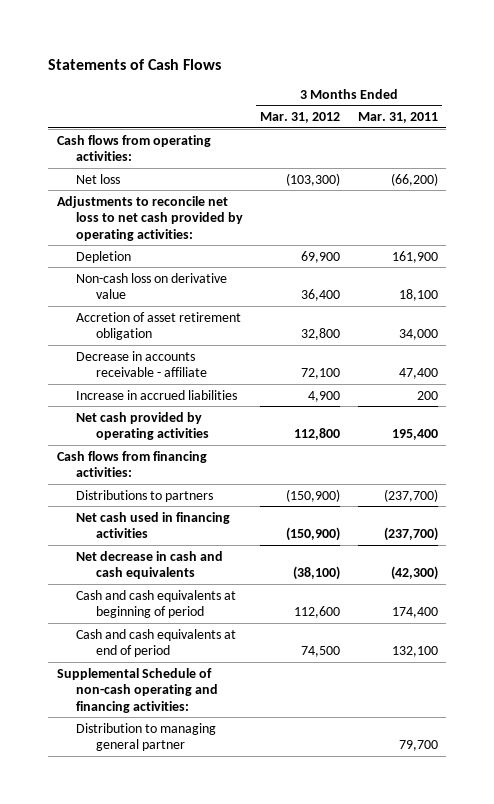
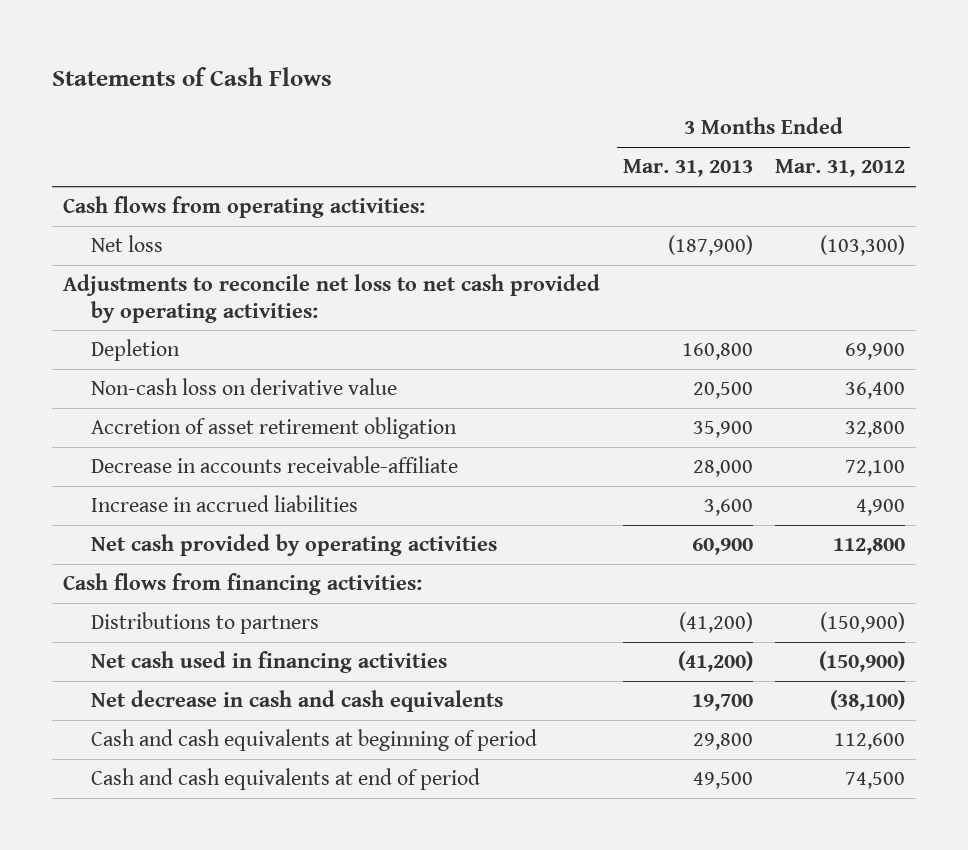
[357,112,438,124] Mar. 31, 2011 -> none
none -> [622,159,753,178] Mar. 31, 2013
[76,350,207,378] Decrease in accounts receivable - affiliate -> [91,456,459,474] Decrease in accounts receivable-affiliate
[56,667,219,713] Supplemental Schedule of non-cash operating and financing activities: -> none
[76,722,217,752] Distribution to managing general partner -> none

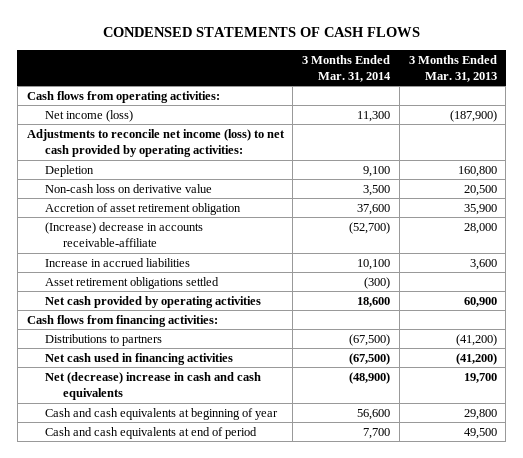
[52,67,333,87] Statements of Cash Flows -> [102,27,420,38] CONDENSED STATEMENTS OF CASH FLOWS
[774,159,905,178] Mar. 31, 2012 -> none
none -> [302,54,392,82] 3 Months Ended Mar. 31, 2014
[91,235,164,253] Net loss -> [44,109,133,122] Net income (loss)
[63,274,601,323] Adjustments to reconcile net loss to net cash provided by operating activities: -> [26,128,285,158] Adjustments to reconcile net income (loss) to net cash provided by operating activities:
[91,456,459,474] Decrease in accounts receivable-affiliate -> [44,221,203,248] (Increase) decrease in accounts receivable-affiliate
none -> [44,276,219,289] Asset retirement obligations settled
[91,690,504,713] Net decrease in cash and cash equivalents -> [44,371,261,401] Net (decrease) increase in cash and cash equivalents
[91,729,538,752] Cash and cash equivalents at beginning of period -> [44,407,278,420] Cash and cash equivalents at beginning of year

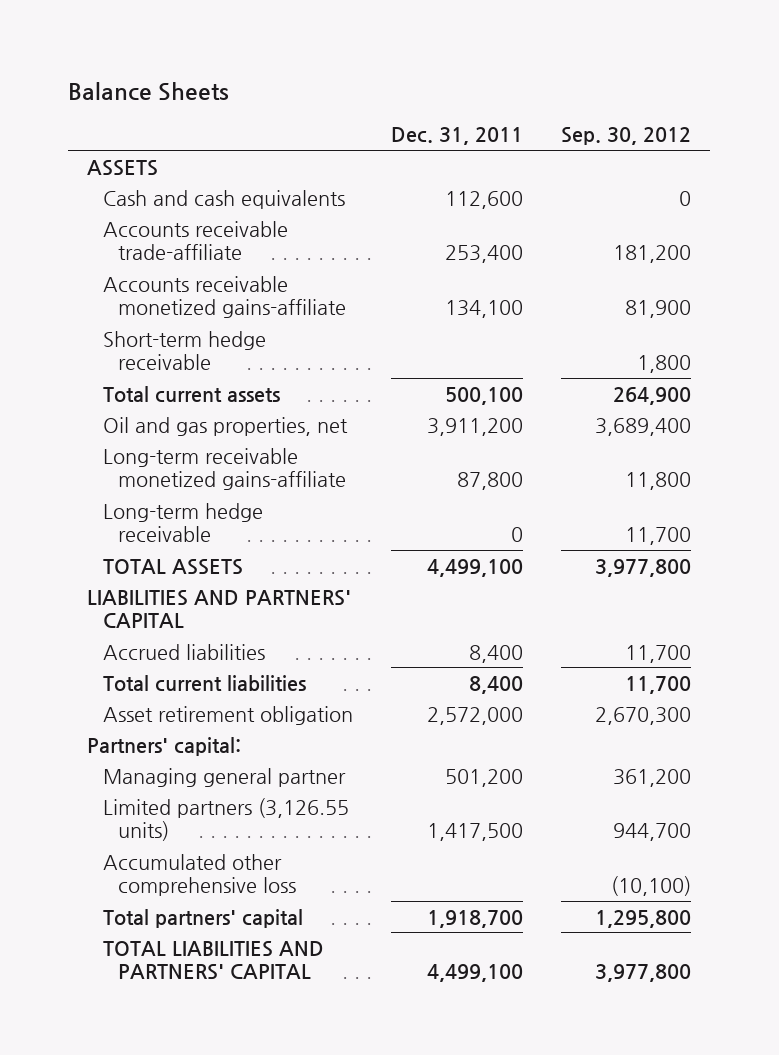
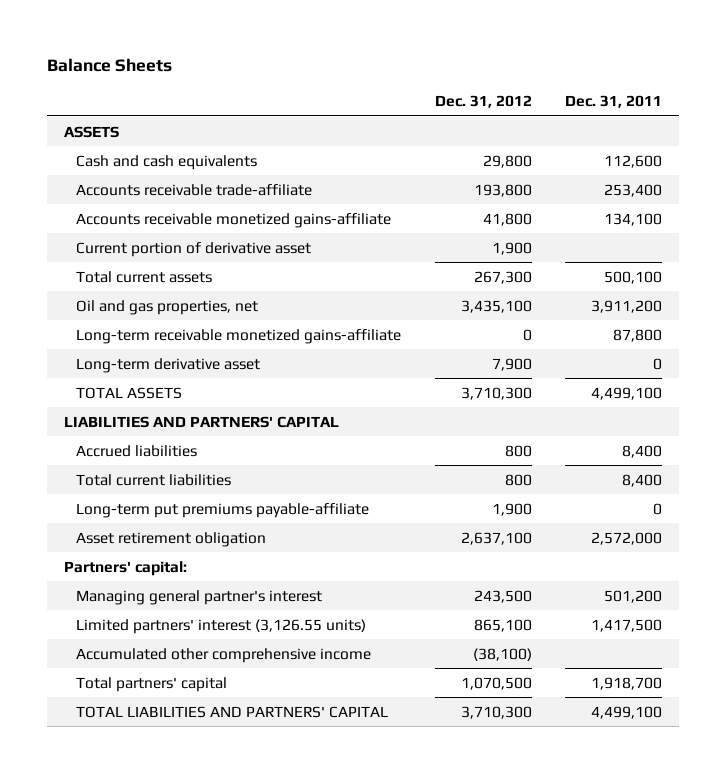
[561,127,692,146] Sep. 30, 2012 -> none
none -> [434,95,532,109] Dec. 31, 2012
[102,330,266,371] Short-term hedge receivable -> [76,241,312,257] Current portion of derivative asset
[102,502,263,543] Long-term hedge receivable -> [76,357,261,373] Long-term derivative asset
none -> [76,502,370,518] Long-term put premiums payable-affiliate
[102,767,346,787] Managing general partner -> [76,589,323,605] Managing general partner's interest
[102,797,349,842] Limited partners (3,126.55 units) -> [76,618,367,634] Limited partners' interest (3,126.55 units)
[102,853,296,897] Accumulated other comprehensive loss -> [76,647,372,663] Accumulated other comprehensive income

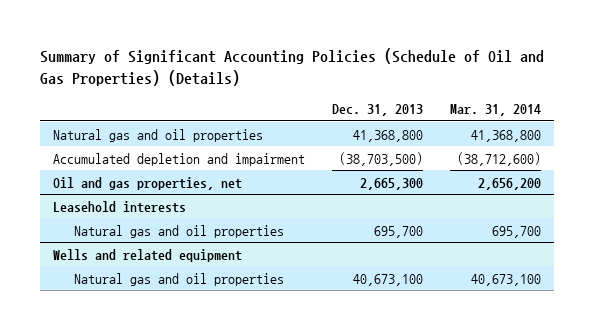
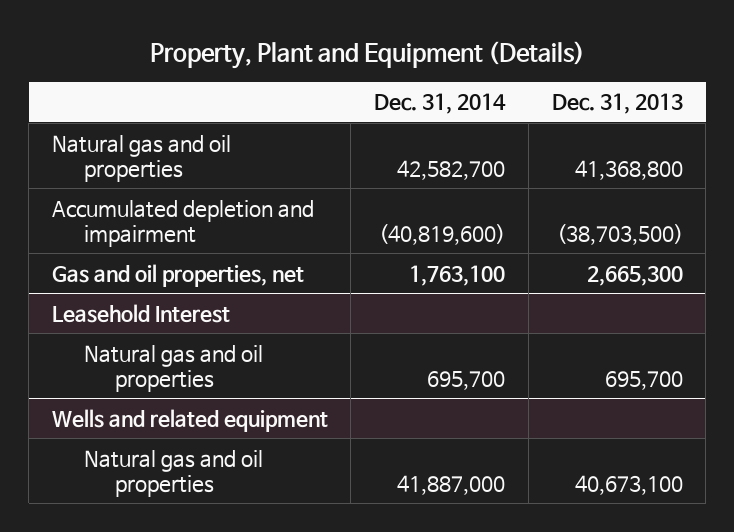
[39,48,544,86] Summary of Significant Accounting Policies (Schedule of Oil and Gas Properties) (Details) -> [150,40,586,69] Property, Plant and Equipment (Details)
[449,103,541,116] Mar. 31, 2014 -> none
none -> [374,93,507,115] Dec. 31, 2014
[53,176,243,190] Oil and gas properties, net -> [51,263,304,287] Gas and oil properties, net
[53,200,187,213] Leasehold interests -> [51,303,230,323] Leasehold Interest

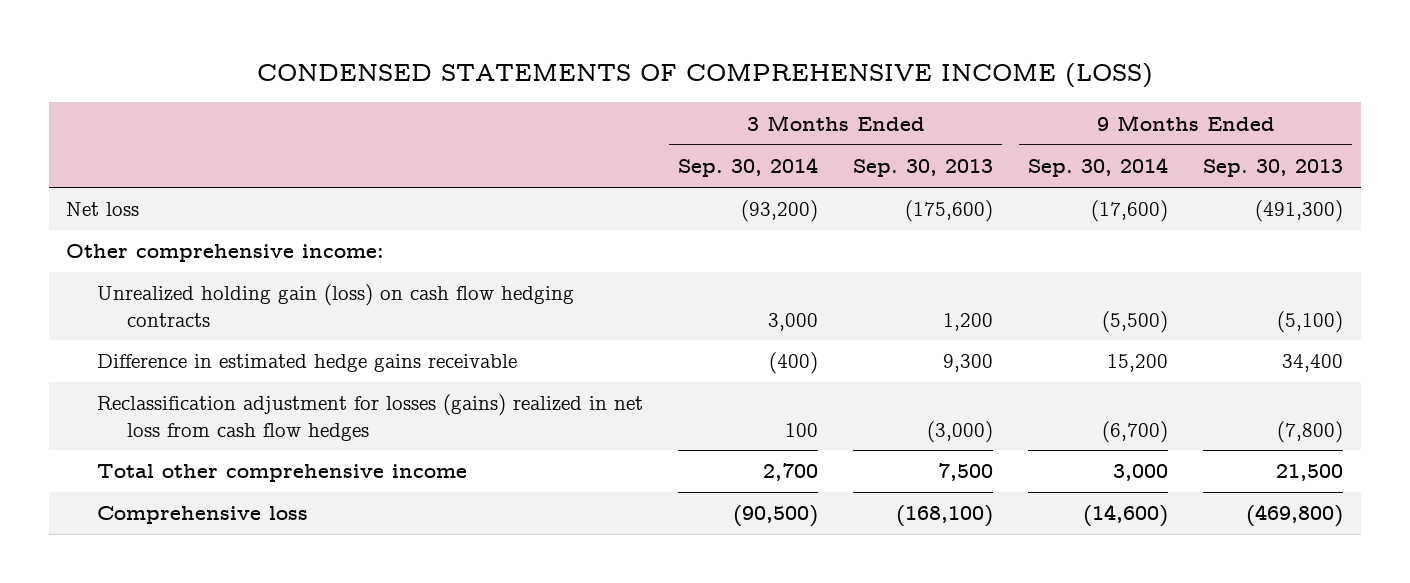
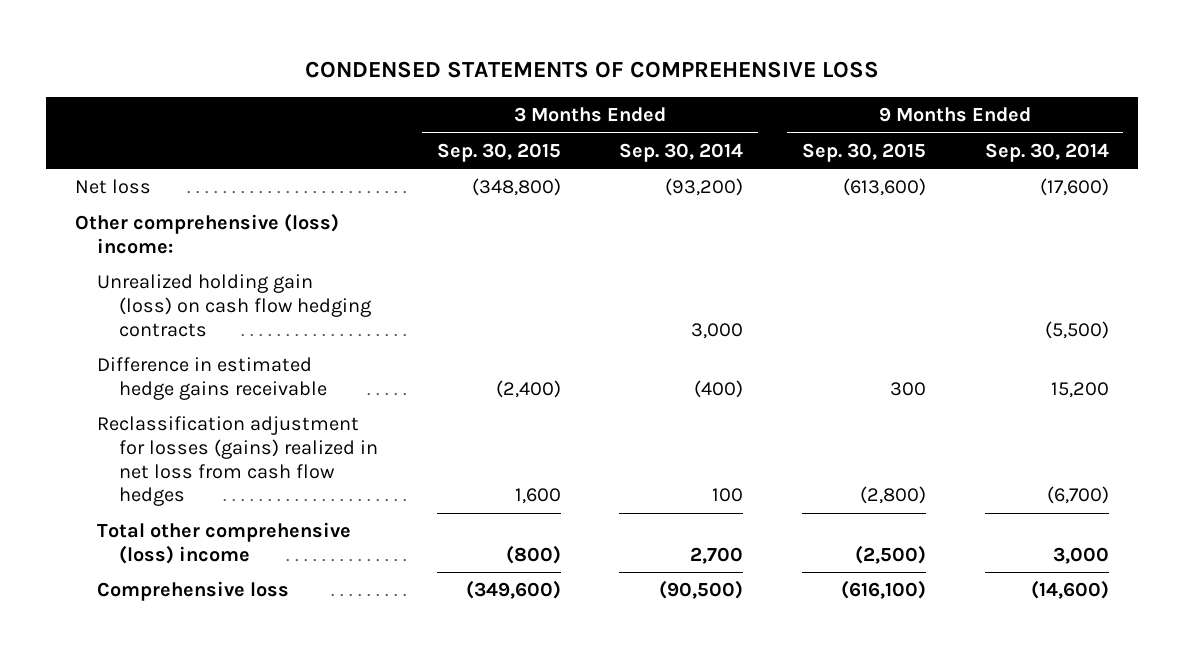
[256,63,1153,89] CONDENSED STATEMENTS OF COMPREHENSIVE INCOME (LOSS) -> [305,61,880,79] CONDENSED STATEMENTS OF COMPREHENSIVE LOSS
[853,159,994,178] Sep. 30, 2013 -> none
[1203,159,1344,178] Sep. 30, 2013 -> none
none -> [436,142,561,162] Sep. 30, 2015
none -> [802,142,927,162] Sep. 30, 2015
[66,244,385,263] Other comprehensive income: -> [75,213,340,254] Other comprehensive (loss) income:
[96,464,467,483] Total other comprehensive income -> [97,522,352,564] Total other comprehensive (loss) income

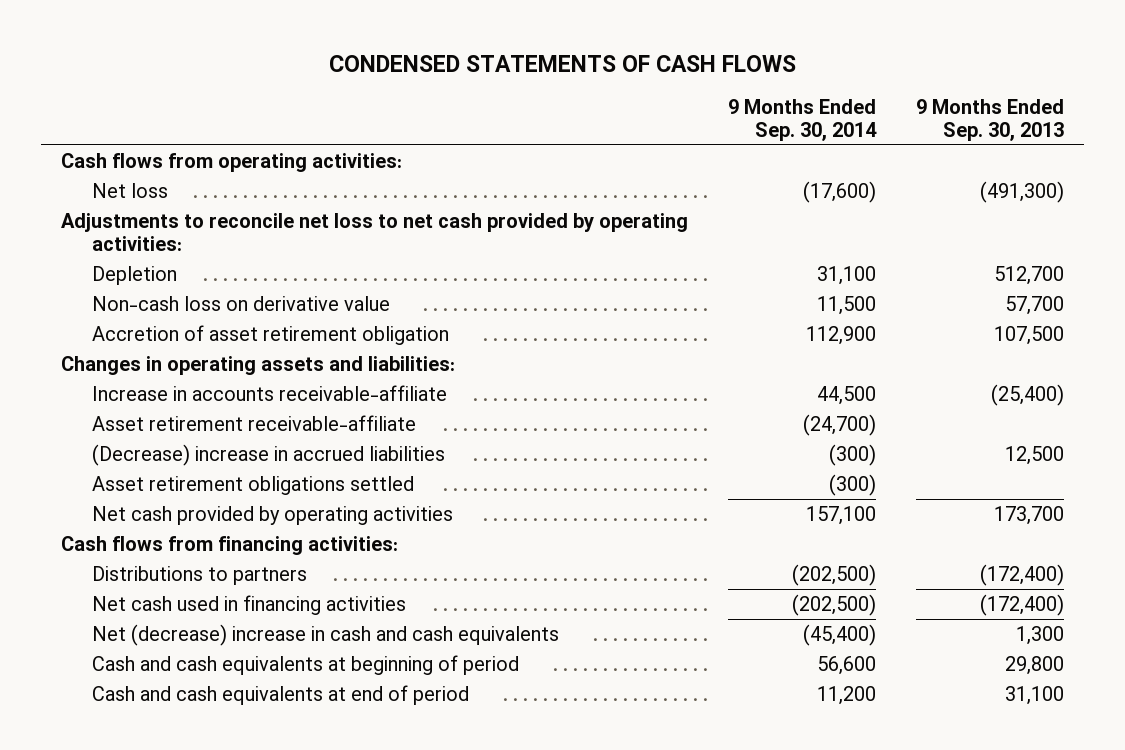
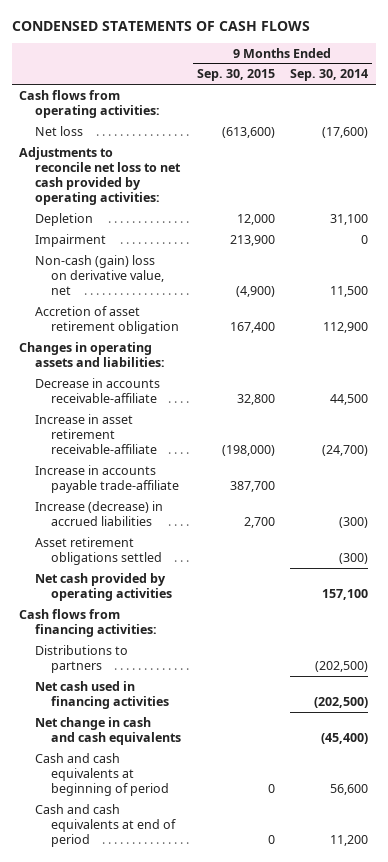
[916,98,1065,142] 9 Months Ended Sep. 30, 2013 -> none
none -> [196,69,275,82] Sep. 30, 2015
none -> [35,233,107,247] Impairment
[91,296,390,312] Non-cash loss on derivative value -> [35,254,164,295] Non-cash (gain) loss on derivative value, net
[91,385,447,402] Increase in accounts receivable-affiliate -> [35,377,161,403] Decrease in accounts receivable-affiliate
[91,415,416,432] Asset retirement receivable-affiliate -> [35,413,157,454] Increase in asset retirement receivable-affiliate
none -> [35,464,179,493] Increase in accounts payable trade-affiliate
[91,444,445,467] (Decrease) increase in accrued liabilities -> [35,500,164,526] Increase (decrease) in accrued liabilities
[91,624,559,647] Net (decrease) increase in cash and cash equivalents -> [35,716,181,745] Net change in cash and cash equivalents

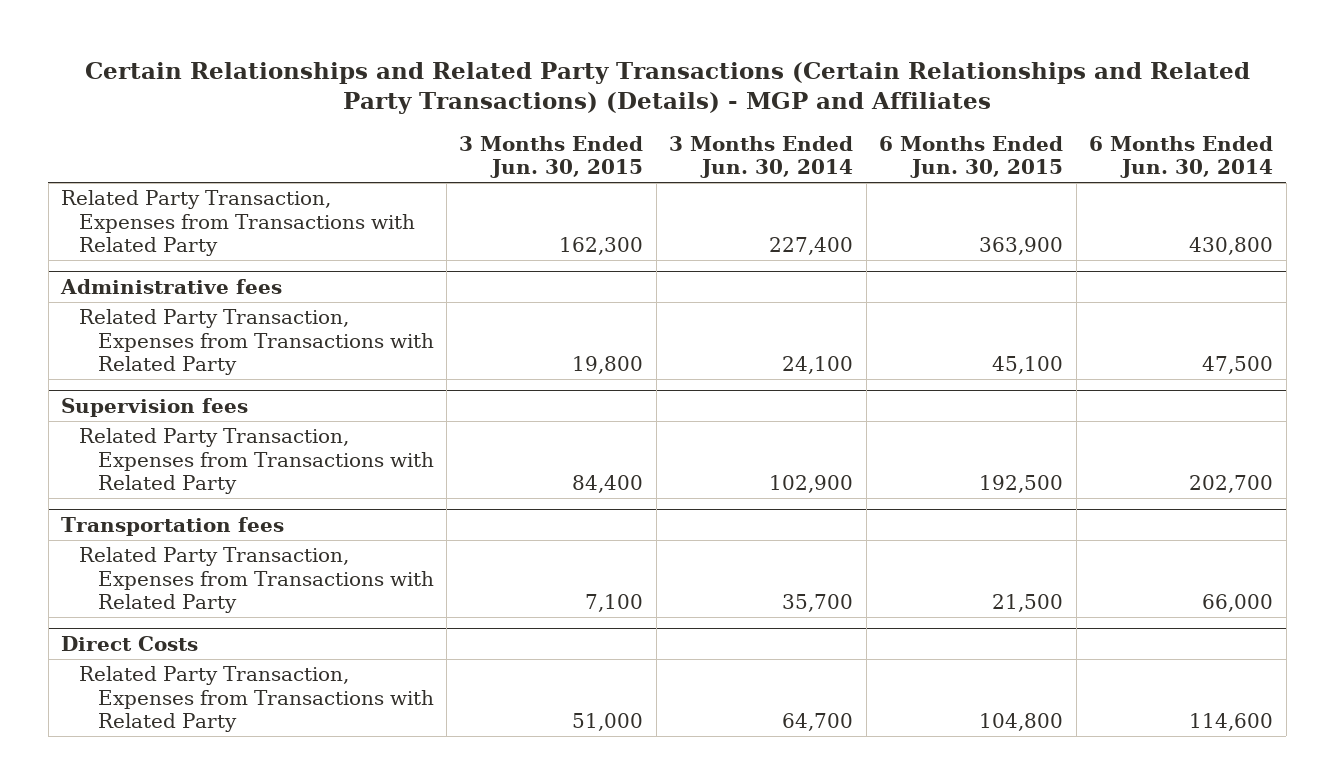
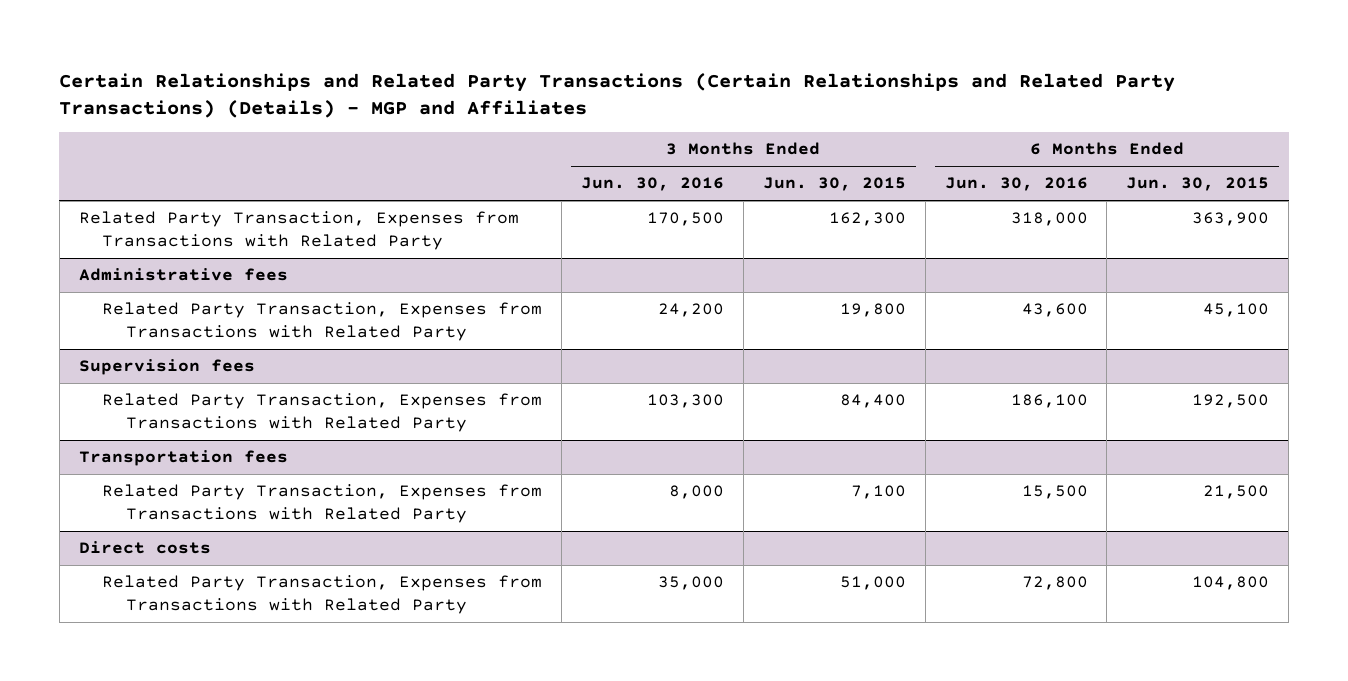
[669,135,854,179] 3 Months Ended Jun. 30, 2014 -> none
[1089,135,1274,179] 6 Months Ended Jun. 30, 2014 -> none
none -> [581,177,725,192] Jun. 30, 2016
none -> [944,177,1088,192] Jun. 30, 2016
[61,636,199,652] Direct Costs -> [78,541,211,555] Direct costs

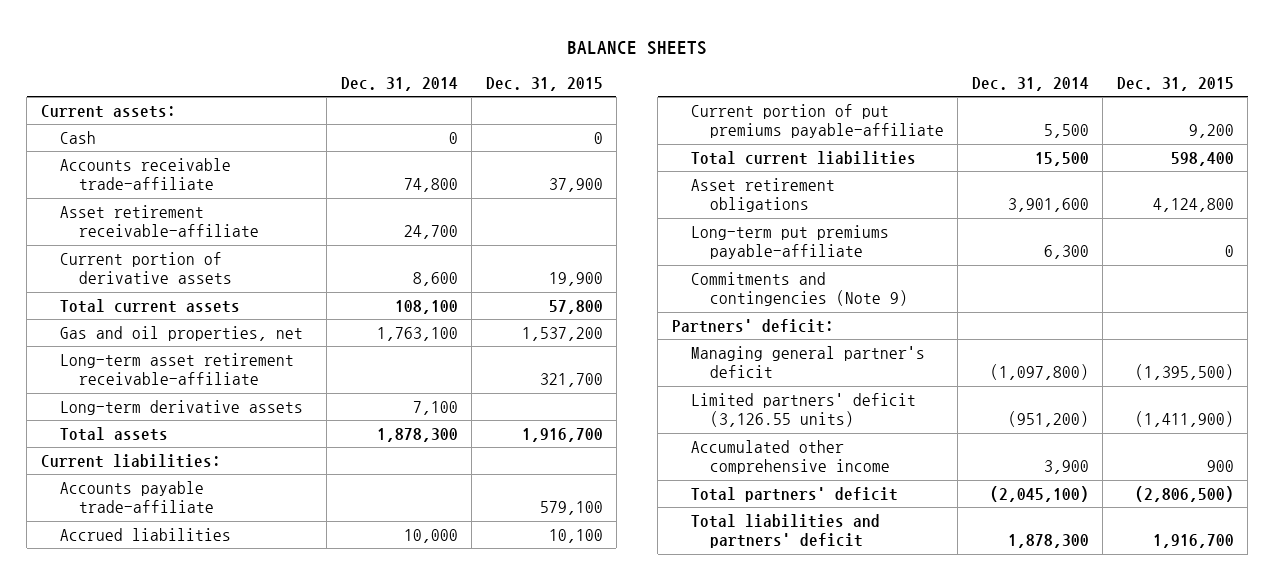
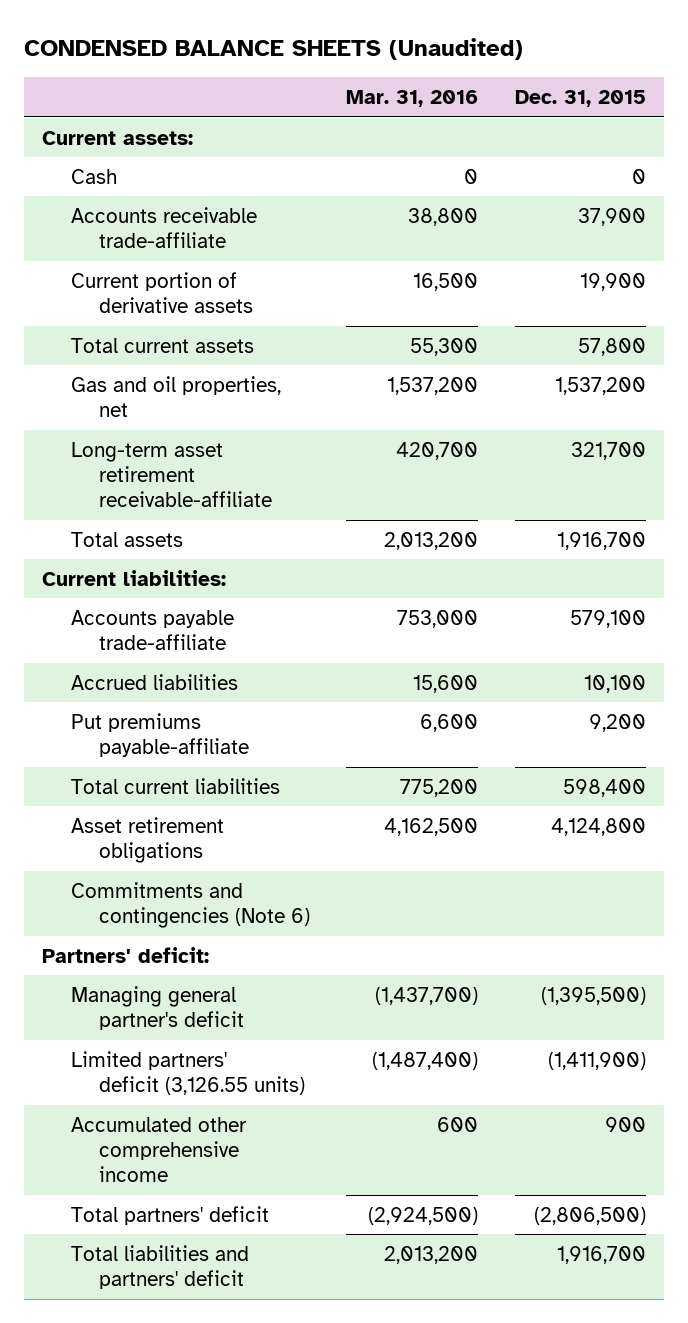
[567,40,708,55] BALANCE SHEETS -> [24,38,524,61] CONDENSED BALANCE SHEETS (Unaudited)
[340,77,458,92] Dec. 31, 2014 -> none
none -> [346,89,479,107] Mar. 31, 2016
[59,204,259,238] Asset retirement receivable-affiliate -> none
[59,399,303,415] Long-term derivative assets -> none
[690,103,945,139] Current portion of put premiums payable-affiliate -> [70,712,249,757] Put premiums payable-affiliate
[690,224,889,260] Long-term put premiums payable-affiliate -> none
[690,271,909,307] Commitments and contingencies (Note 9) -> [70,881,310,928] Commitments and contingencies (Note 6)

